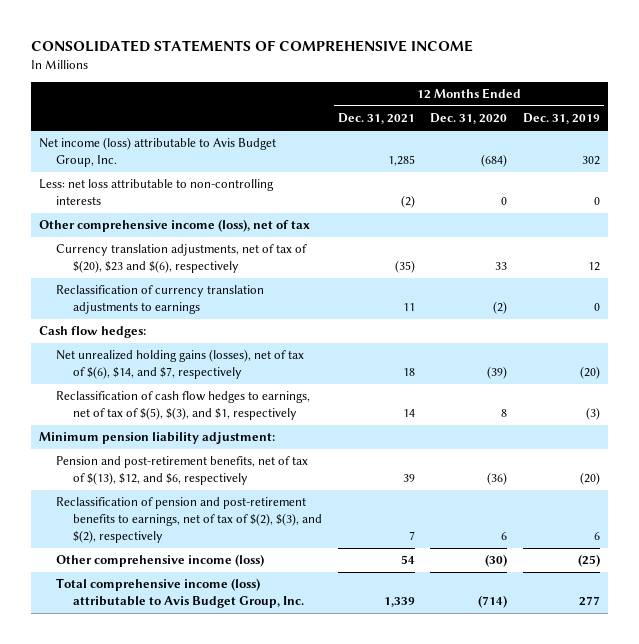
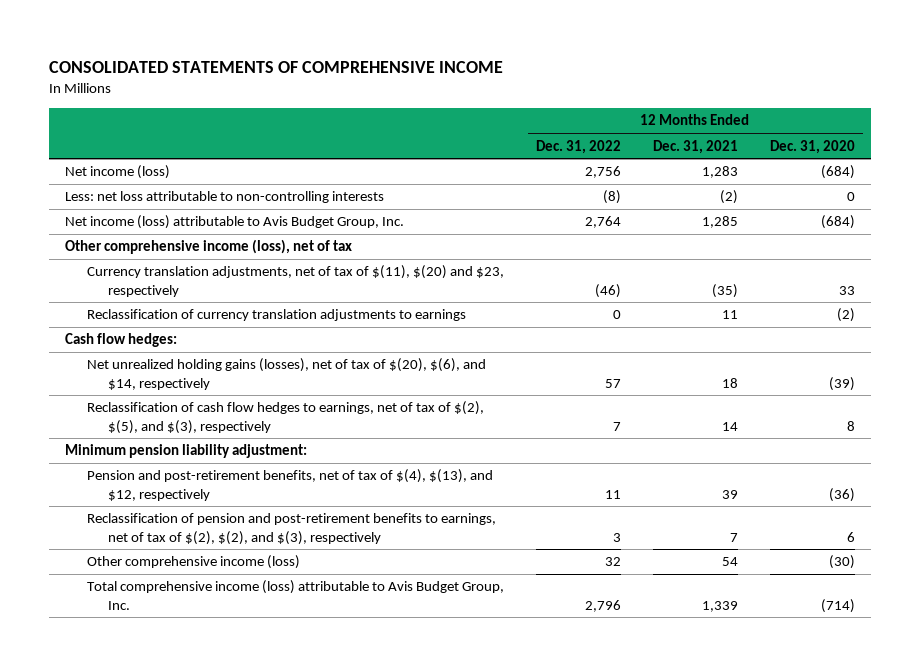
[522,113,600,125] Dec. 31, 2019 -> none
none -> [535,139,621,154] Dec. 31, 2022
none -> [65,165,171,180] Net income (loss)
[38,137,276,168] Net income (loss) attributable to Avis Budget Group, Inc. -> [65,215,405,230] Net income (loss) attributable to Avis Budget Group, Inc.
[55,244,307,274] Currency translation adjustments, net of tax of $(20), $23 and $(6), respectively -> [86,265,504,297] Currency translation adjustments, net of tax of $(11), $(20) and $23, respectively
[55,349,304,380] Net unrealized holding gains (losses), net of tax of $(6), $14, and $7, respectively -> [86,358,486,390] Net unrealized holding gains (losses), net of tax of $(20), $(6), and $14, respectively
[55,391,310,421] Reclassification of cash flow hedges to earnings, net of tax of $(5), $(3), and $1, respectively -> [86,401,484,434] Reclassification of cash flow hedges to earnings, net of tax of $(2), $(5), and $(3), respectively
[55,456,308,486] Pension and post-retirement benefits, net of tax of $(13), $12, and $6, respectively -> [86,469,493,501] Pension and post-retirement benefits, net of tax of $(4), $(13), and $12, respectively
[55,497,322,543] Reclassification of pension and post-retirement benefits to earnings, net of tax of $(2), $(3), and $(2), respectively -> [86,513,496,545] Reclassification of pension and post-retirement benefits to earnings, net of tax of $(2), $(2), and $(3), respectively

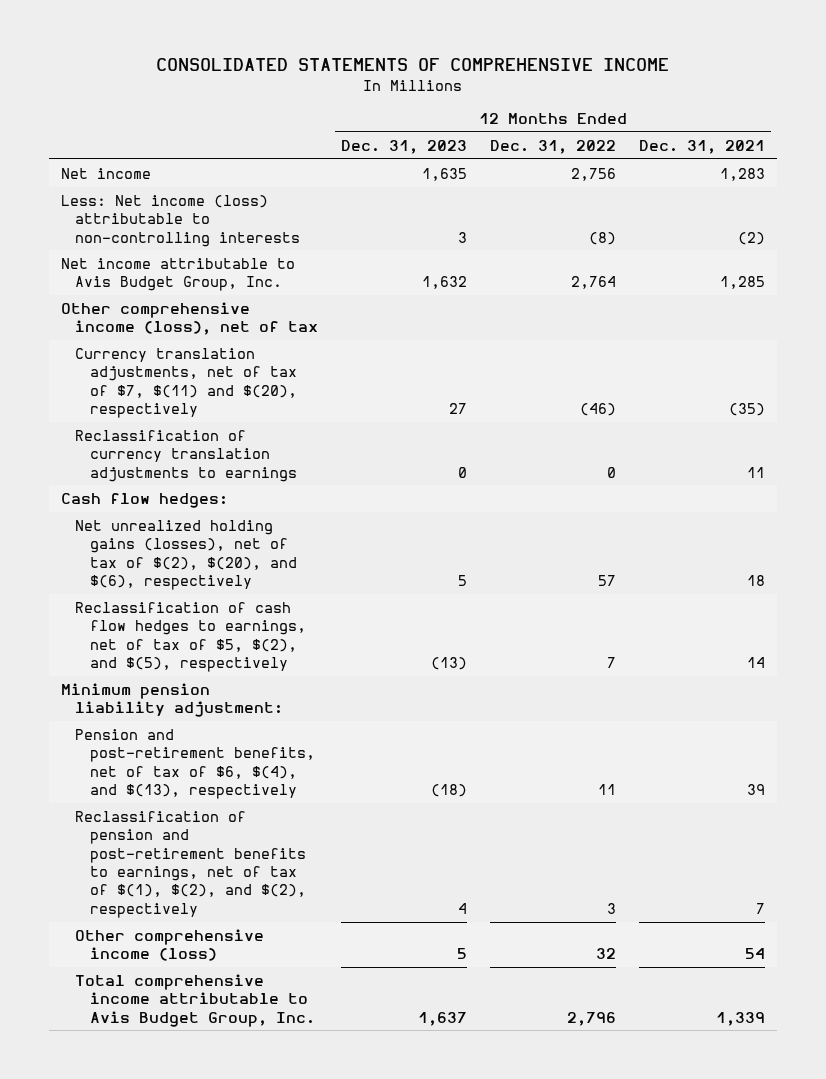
[770,139,856,154] Dec. 31, 2020 -> none
none -> [341,139,468,154] Dec. 31, 2023
[65,165,171,180] Net income (loss) -> [60,167,151,179] Net income
[65,191,385,204] Less: net loss attributable to non-controlling interests -> [60,194,301,247] Less: Net income (loss) attributable to non-controlling interests
[65,215,405,230] Net income (loss) attributable to Avis Budget Group, Inc. -> [60,257,295,292] Net income attributable to Avis Budget Group, Inc.
[86,265,504,297] Currency translation adjustments, net of tax of $(11), $(20) and $23, respectively -> [75,347,297,418] Currency translation adjustments, net of tax of $7, $(11) and $(20), respectively
[86,358,486,390] Net unrealized holding gains (losses), net of tax of $(20), $(6), and $14, respectively -> [75,519,297,590] Net unrealized holding gains (losses), net of tax of $(2), $(20), and $(6), respectively
[86,401,484,434] Reclassification of cash flow hedges to earnings, net of tax of $(2), $(5), and $(3), respectively -> [75,601,306,672] Reclassification of cash flow hedges to earnings, net of tax of $5, $(2), and $(5), respectively
[86,469,493,501] Pension and post-retirement benefits, net of tax of $(4), $(13), and $12, respectively -> [75,728,315,799] Pension and post-retirement benefits, net of tax of $6, $(4), and $(13), respectively
[86,513,496,545] Reclassification of pension and post-retirement benefits to earnings, net of tax of $(2), $(2), and $(3), respectively -> [75,810,306,918] Reclassification of pension and post-retirement benefits to earnings, net of tax of $(1), $(2), and $(2), respectively
[86,580,504,610] Total comprehensive income (loss) attributable to Avis Budget Group, Inc. -> [75,973,315,1027] Total comprehensive income attributable to Avis Budget Group, Inc.

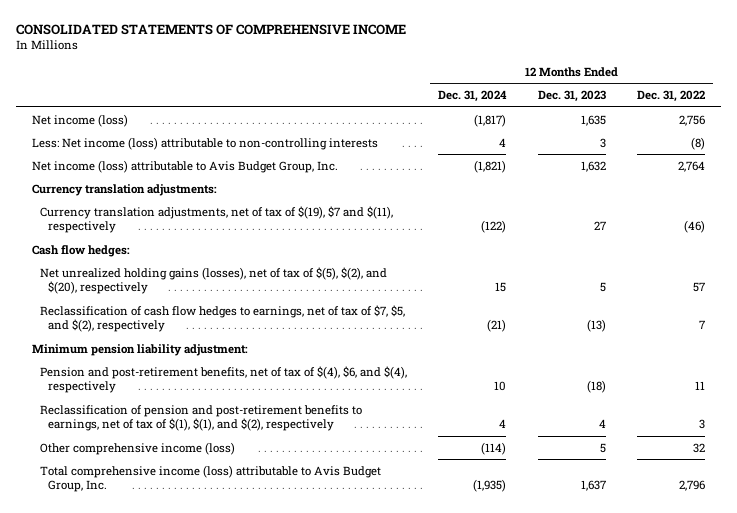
[639,139,766,154] Dec. 31, 2021 -> none
none -> [438,90,508,103] Dec. 31, 2024
[60,167,151,179] Net income -> [31,113,128,127] Net income (loss)
[60,301,319,336] Other comprehensive income (loss), net of tax -> none
[75,429,297,482] Reclassification of currency translation adjustments to earnings -> none
[60,257,295,292] Net income attributable to Avis Budget Group, Inc. -> [31,159,338,173] Net income (loss) attributable to Avis Budget Group, Inc.
none -> [31,183,217,196] Currency translation adjustments:
[75,347,297,418] Currency translation adjustments, net of tax of $7, $(11) and $(20), respectively -> [39,205,393,234] Currency translation adjustments, net of tax of $(19), $7 and $(11), respectively
[75,519,297,590] Net unrealized holding gains (losses), net of tax of $(2), $(20), and $(6), respectively -> [39,266,387,295] Net unrealized holding gains (losses), net of tax of $(5), $(2), and $(20), respectively
[75,601,306,672] Reclassification of cash flow hedges to earnings, net of tax of $5, $(2), and $(5), respectively -> [39,304,405,333] Reclassification of cash flow hedges to earnings, net of tax of $7, $5, and $(2), respectively
[75,728,315,799] Pension and post-retirement benefits, net of tax of $6, $(4), and $(13), respectively -> [39,365,407,394] Pension and post-retirement benefits, net of tax of $(4), $6, and $(4), respectively
[75,810,306,918] Reclassification of pension and post-retirement benefits to earnings, net of tax of $(1), $(2), and $(2), respectively -> [39,404,362,432] Reclassification of pension and post-retirement benefits to earnings, net of tax of $(1), $(1), and $(2), respectively
[75,973,315,1027] Total comprehensive income attributable to Avis Budget Group, Inc. -> [39,464,381,493] Total comprehensive income (loss) attributable to Avis Budget Group, Inc.

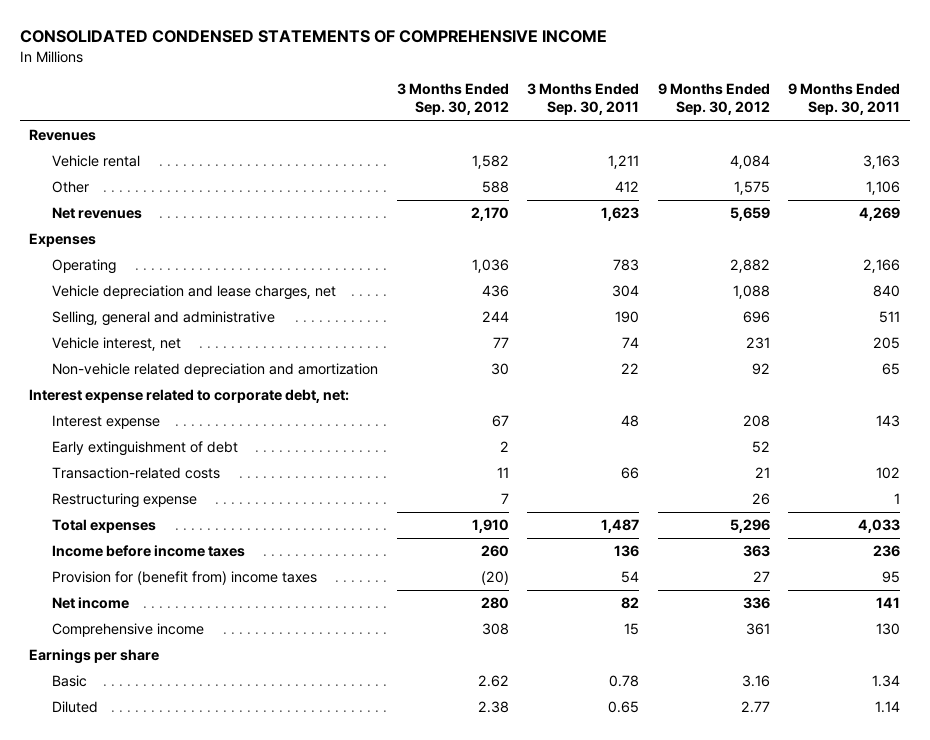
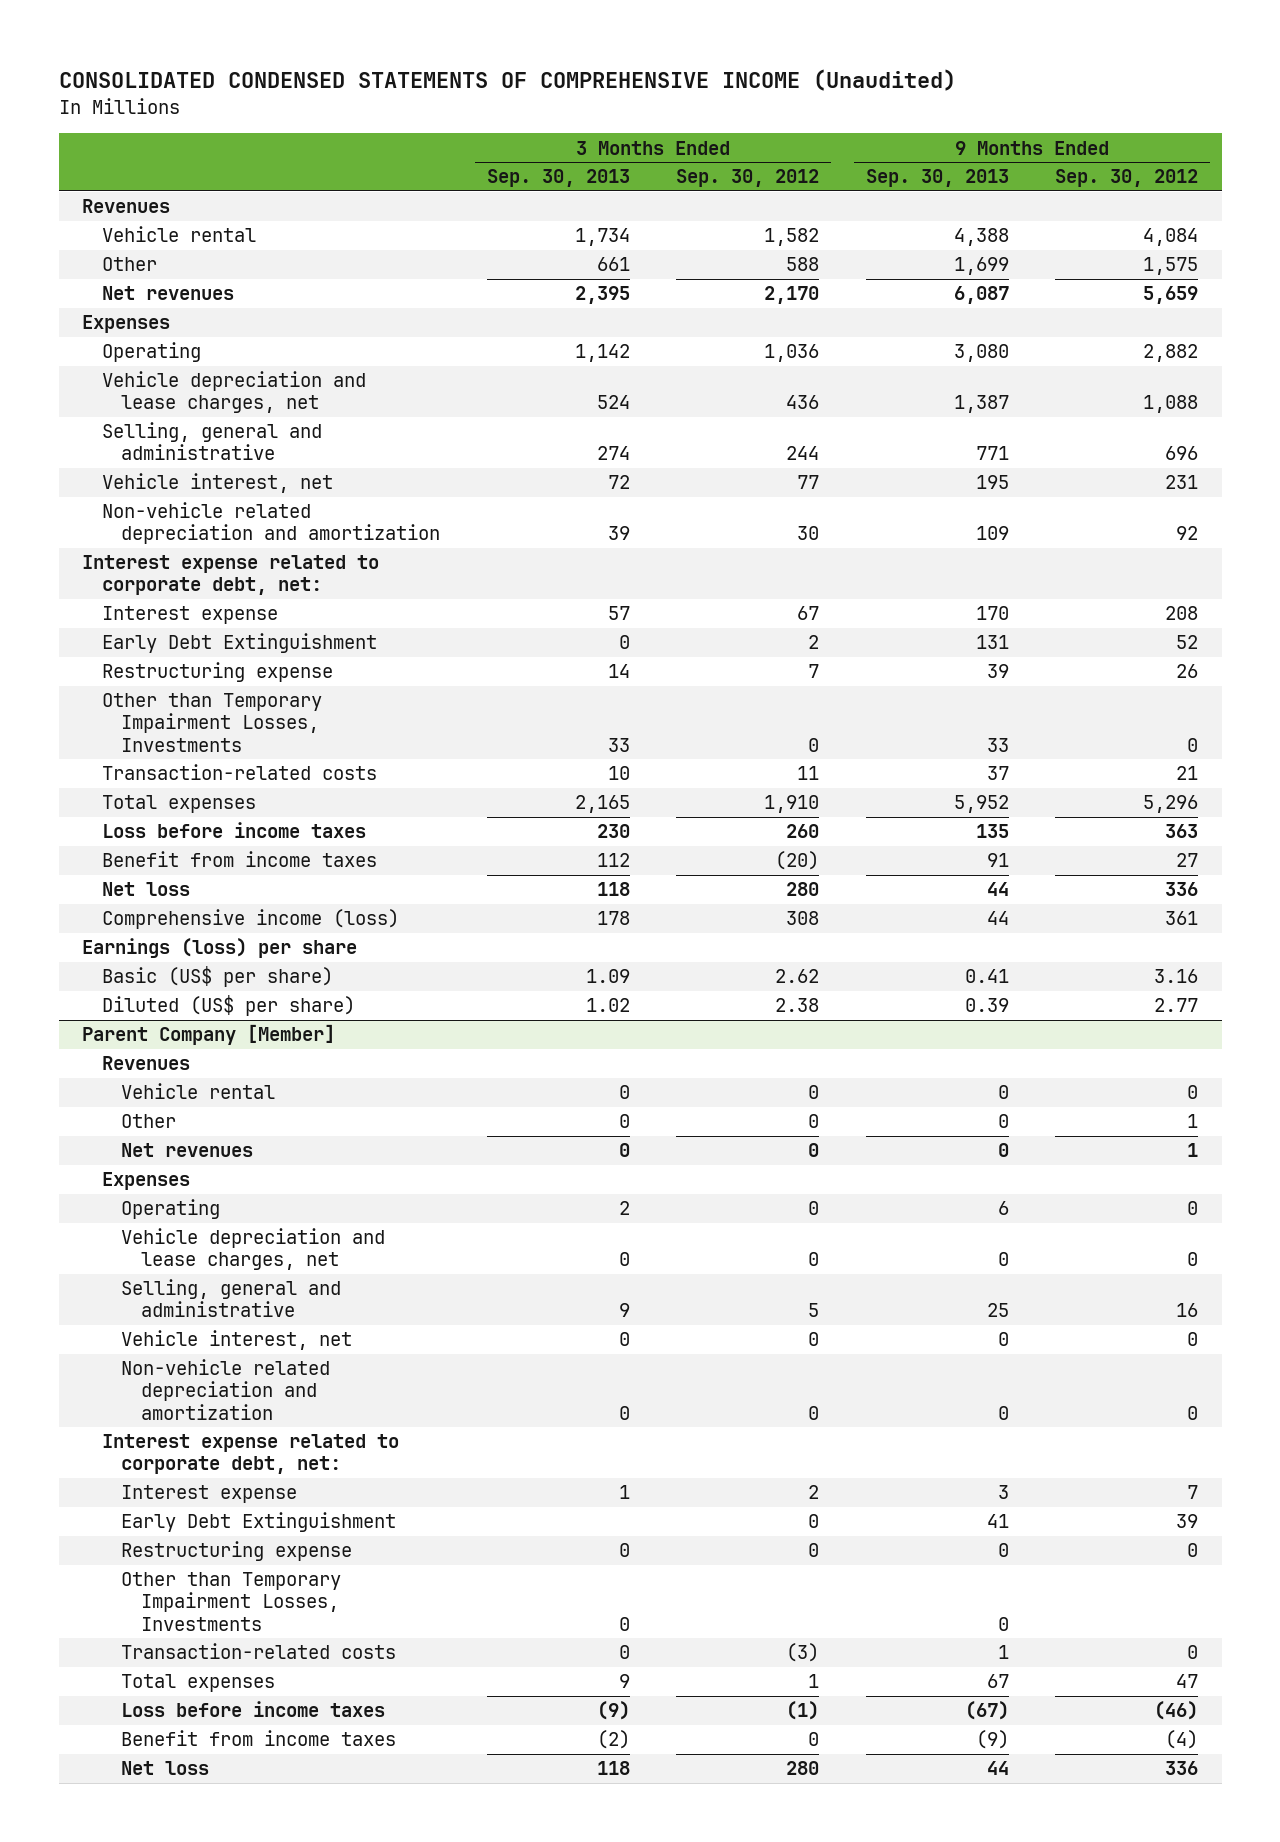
[19,30,607,44] CONSOLIDATED CONDENSED STATEMENTS OF COMPREHENSIVE INCOME -> [58,69,956,92] CONSOLIDATED CONDENSED STATEMENTS OF COMPREHENSIVE INCOME (Unaudited)
[527,83,640,116] 3 Months Ended Sep. 30, 2011 -> none
[788,83,901,116] 9 Months Ended Sep. 30, 2011 -> none
none -> [486,169,630,188] Sep. 30, 2013
none -> [865,169,1009,188] Sep. 30, 2013
[52,441,239,457] Early extinguishment of debt -> [101,633,377,654] Early Debt Extinguishment
none -> [101,693,322,752] Other than Temporary Impairment Losses, Investments
[52,467,221,480] Transaction-related costs -> [101,764,377,781] Transaction-related costs
[52,545,246,558] Income before income taxes -> [101,822,366,839] Loss before income taxes
[52,571,318,586] Provision for (benefit from) income taxes -> [101,851,377,868] Benefit from income taxes
[52,597,130,610] Net income -> [101,882,190,897] Net loss
[52,623,205,638] Comprehensive income -> [101,909,399,930] Comprehensive income (loss)
[29,649,160,665] Earnings per share -> [82,938,358,959] Earnings (loss) per share
[52,675,88,688] Basic -> [101,966,333,988] Basic (US$ per share)
[52,701,99,714] Diluted -> [101,995,355,1017] Diluted (US$ per share)
none -> [82,1024,336,1046] Parent Company [Member]
none -> [101,1056,190,1071] Revenues
none -> [121,1083,276,1100] Vehicle rental
none -> [121,1114,177,1129] Other
none -> [121,1143,254,1158] Net revenues
none -> [101,1172,190,1191] Expenses
none -> [121,1199,221,1220] Operating
none -> [121,1228,386,1271] Vehicle depreciation and lease charges, net
none -> [121,1279,342,1318] Selling, general and administrative
none -> [121,1330,353,1351] Vehicle interest, net
none -> [121,1359,331,1420] Non-vehicle related depreciation and amortization
none -> [101,1434,399,1475] Interest expense related to corporate debt, net:
none -> [121,1485,298,1504] Interest expense
none -> [121,1512,397,1533] Early Debt Extinguishment
none -> [121,1541,353,1562] Restructuring expense
none -> [121,1572,342,1631] Other than Temporary Impairment Losses, Investments
none -> [121,1643,397,1660] Transaction-related costs
none -> [121,1674,276,1693] Total expenses
none -> [121,1701,386,1718] Loss before income taxes
none -> [121,1730,397,1747] Benefit from income taxes
none -> [121,1761,210,1776] Net loss

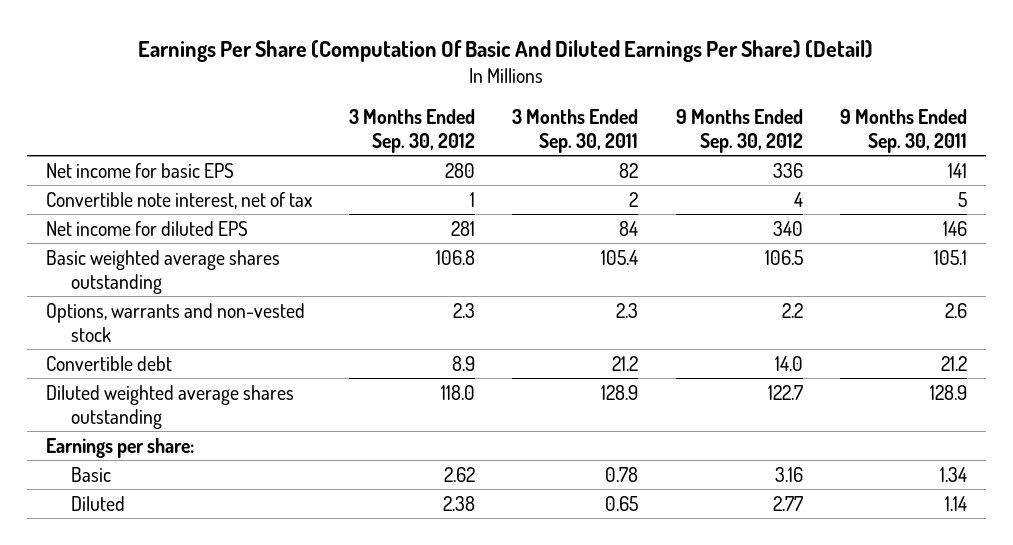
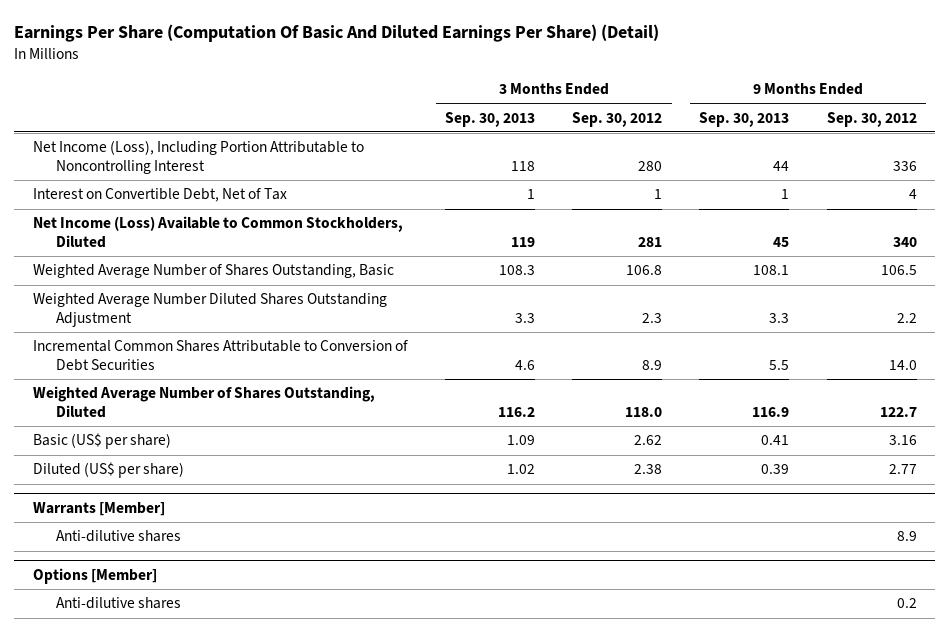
[512,108,639,153] 3 Months Ended Sep. 30, 2011 -> none
[840,108,968,153] 9 Months Ended Sep. 30, 2011 -> none
none -> [445,111,536,127] Sep. 30, 2013
none -> [699,111,790,127] Sep. 30, 2013
[45,437,194,458] Earnings per share: -> none
[45,162,234,178] Net income for basic EPS -> [33,140,365,174] Net Income (Loss), Including Portion Attributable to Noncontrolling Interest
[45,191,312,209] Convertible note interest, net of tax -> [33,188,288,203] Interest on Convertible Debt, Net of Tax
[45,220,248,236] Net income for diluted EPS -> [33,216,404,248] Net Income (Loss) Available to Common Stockholders, Diluted
[45,249,280,294] Basic weighted average shares outstanding -> [33,264,395,279] Weighted Average Number of Shares Outstanding, Basic
[45,302,305,342] Options, warrants and non-vested stock -> [33,293,388,327] Weighted Average Number Diluted Shares Outstanding Adjustment
[45,355,172,371] Convertible debt -> [33,340,409,371] Incremental Common Shares Attributable to Conversion of Debt Securities
[45,384,294,429] Diluted weighted average shares outstanding -> [33,386,376,418] Weighted Average Number of Shares Outstanding, Diluted
[70,466,111,482] Basic -> [33,433,172,450] Basic (US$ per share)
[70,495,125,511] Diluted -> [33,462,185,479] Diluted (US$ per share)
none -> [33,501,166,516] Warrants [Member]
none -> [56,530,182,543] Anti-dilutive shares
none -> [33,567,158,584] Options [Member]
none -> [56,597,182,610] Anti-dilutive shares

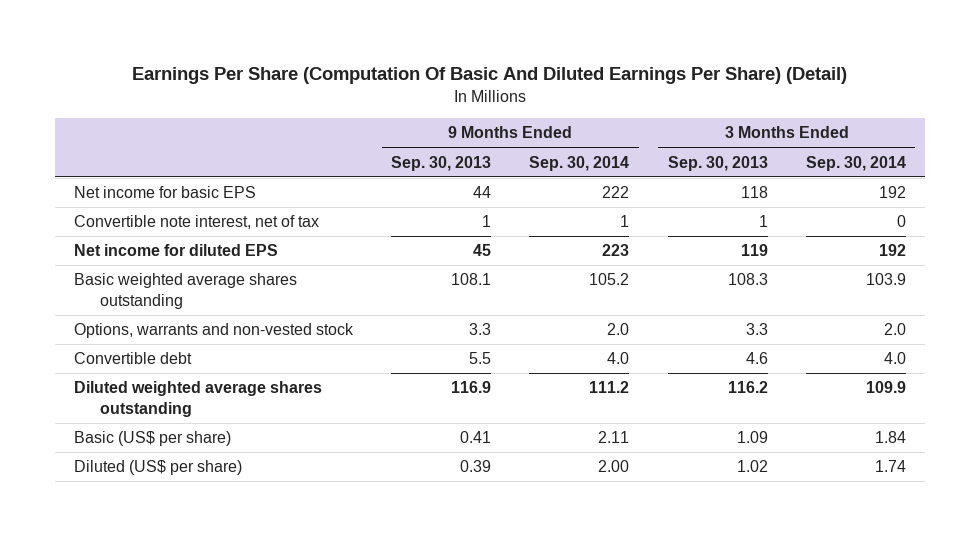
[572,111,663,127] Sep. 30, 2012 -> none
[826,111,917,127] Sep. 30, 2012 -> none
none -> [529,155,630,171] Sep. 30, 2014
none -> [805,155,906,171] Sep. 30, 2014
[33,140,365,174] Net Income (Loss), Including Portion Attributable to Noncontrolling Interest -> [74,186,257,199] Net income for basic EPS
[33,188,288,203] Interest on Convertible Debt, Net of Tax -> [74,215,320,230] Convertible note interest, net of tax
[33,216,404,248] Net Income (Loss) Available to Common Stockholders, Diluted -> [74,244,279,257] Net income for diluted EPS
[33,264,395,279] Weighted Average Number of Shares Outstanding, Basic -> [74,273,298,310] Basic weighted average shares outstanding
[33,293,388,327] Weighted Average Number Diluted Shares Outstanding Adjustment -> [74,323,355,339] Options, warrants and non-vested stock
[33,340,409,371] Incremental Common Shares Attributable to Conversion of Debt Securities -> [74,352,193,365] Convertible debt
[33,386,376,418] Weighted Average Number of Shares Outstanding, Diluted -> [74,381,323,418] Diluted weighted average shares outstanding
[33,501,166,516] Warrants [Member] -> none
[56,530,182,543] Anti-dilutive shares -> none
[33,567,158,584] Options [Member] -> none
[56,597,182,610] Anti-dilutive shares -> none

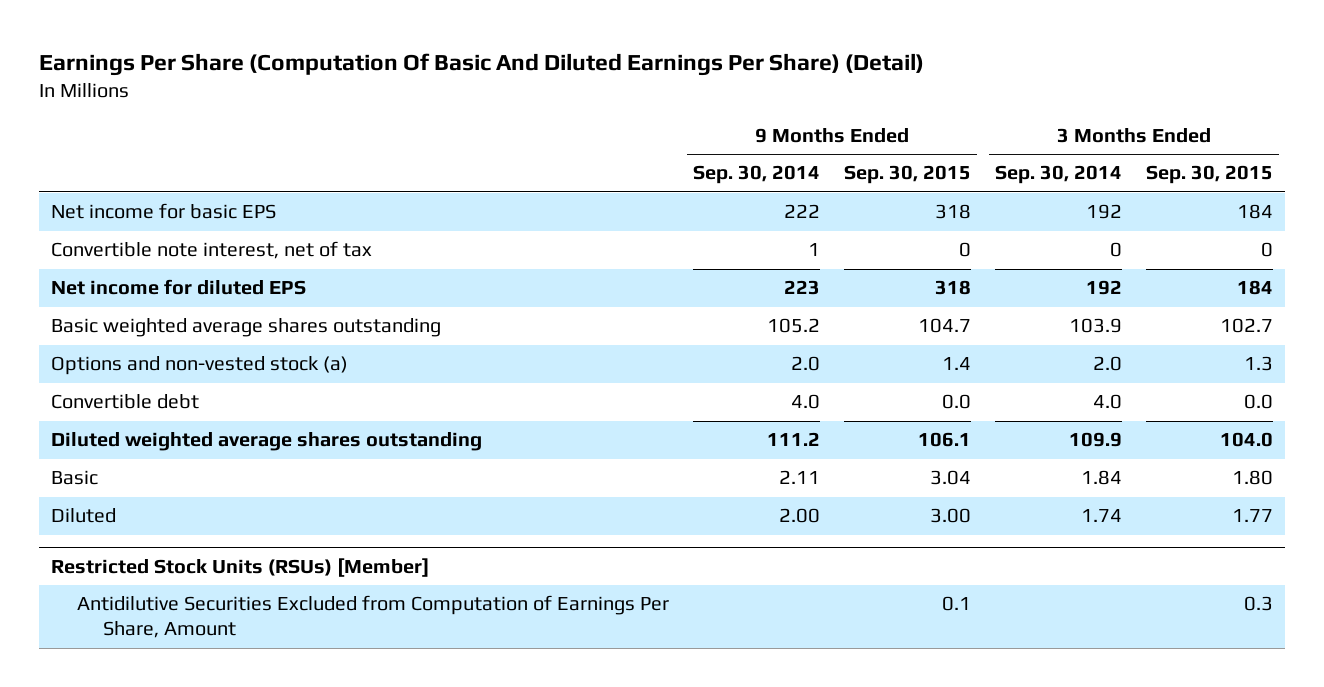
[391,155,492,171] Sep. 30, 2013 -> none
[667,155,768,171] Sep. 30, 2013 -> none
none -> [843,165,971,185] Sep. 30, 2015
none -> [1145,165,1273,185] Sep. 30, 2015
[74,323,355,339] Options, warrants and non-vested stock -> [51,356,349,376] Options and non-vested stock (a)
[74,431,232,447] Basic (US$ per share) -> [51,470,99,486] Basic
[74,460,243,476] Diluted (US$ per share) -> [51,508,117,524] Diluted
none -> [51,557,430,577] Restricted Stock Units (RSUs) [Member]
none -> [77,595,670,639] Antidilutive Securities Excluded from Computation of Earnings Per Share, Amount

